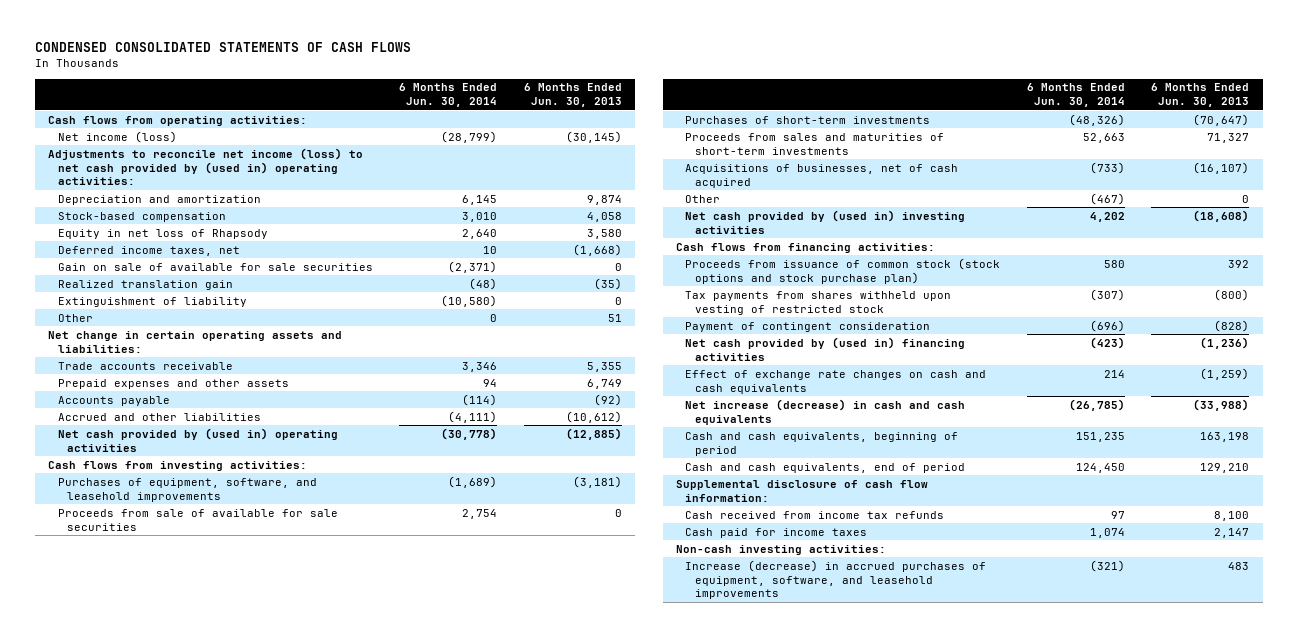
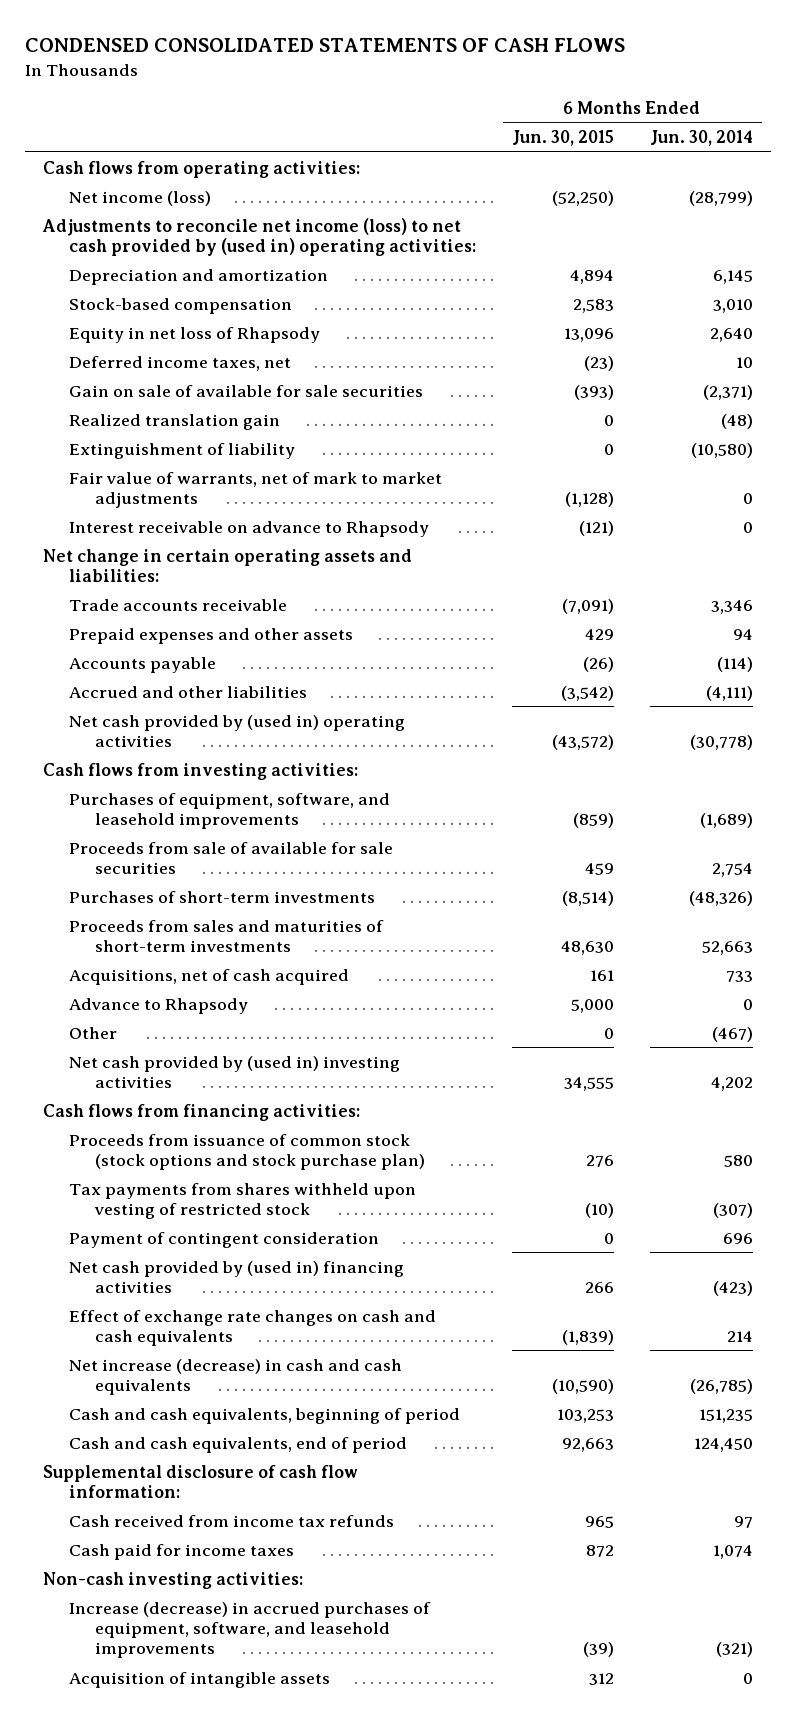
[523,83,622,108] 6 Months Ended Jun. 30, 2013 -> none
none -> [511,130,614,147] Jun. 30, 2015
[57,313,93,322] Other -> [69,471,443,508] Fair value of warrants, net of mark to market adjustments
none -> [69,520,430,537] Interest receivable on advance to Rhapsody
[685,163,959,188] Acquisitions of businesses, net of cash acquired -> [69,968,350,985] Acquisitions, net of cash acquired
[1089,161,1125,174] (733) -> [725,970,753,982] 733
none -> [69,997,249,1014] Advance to Rhapsody
[1089,319,1125,332] (696) -> [722,1232,753,1244] 696
none -> [69,1671,331,1688] Acquisition of intangible assets

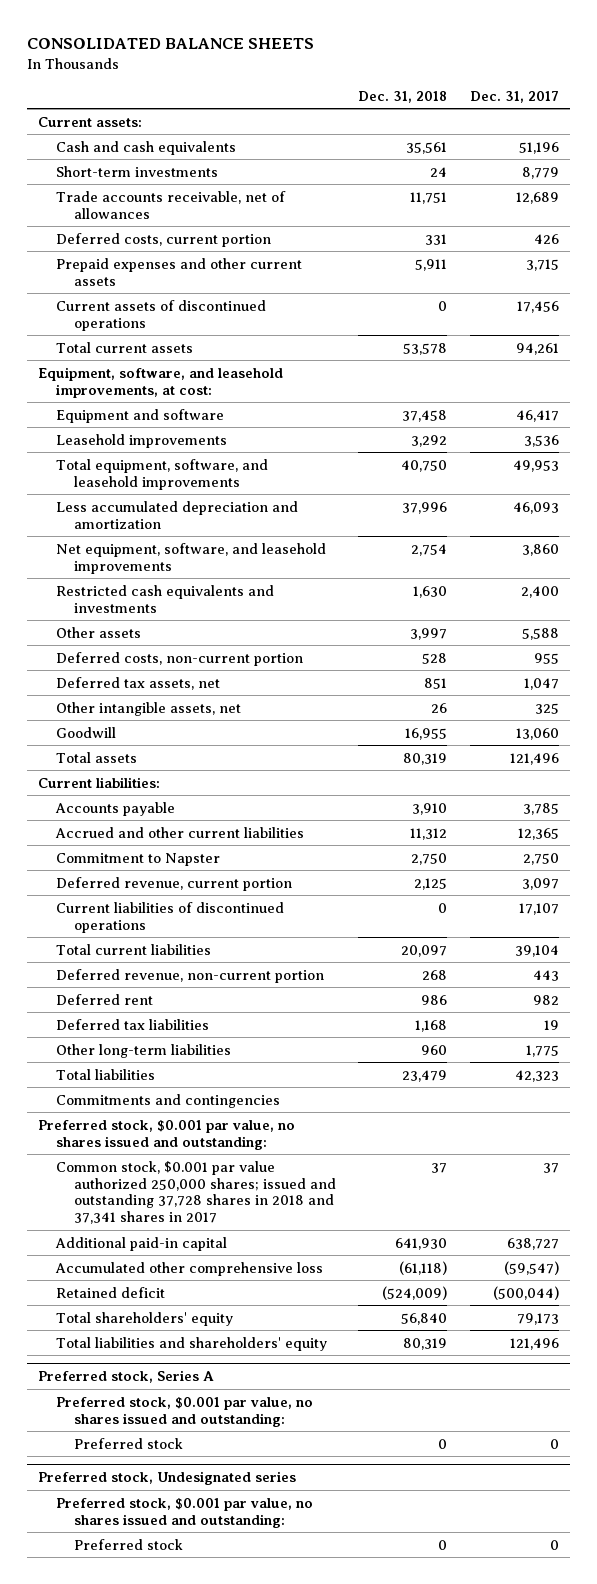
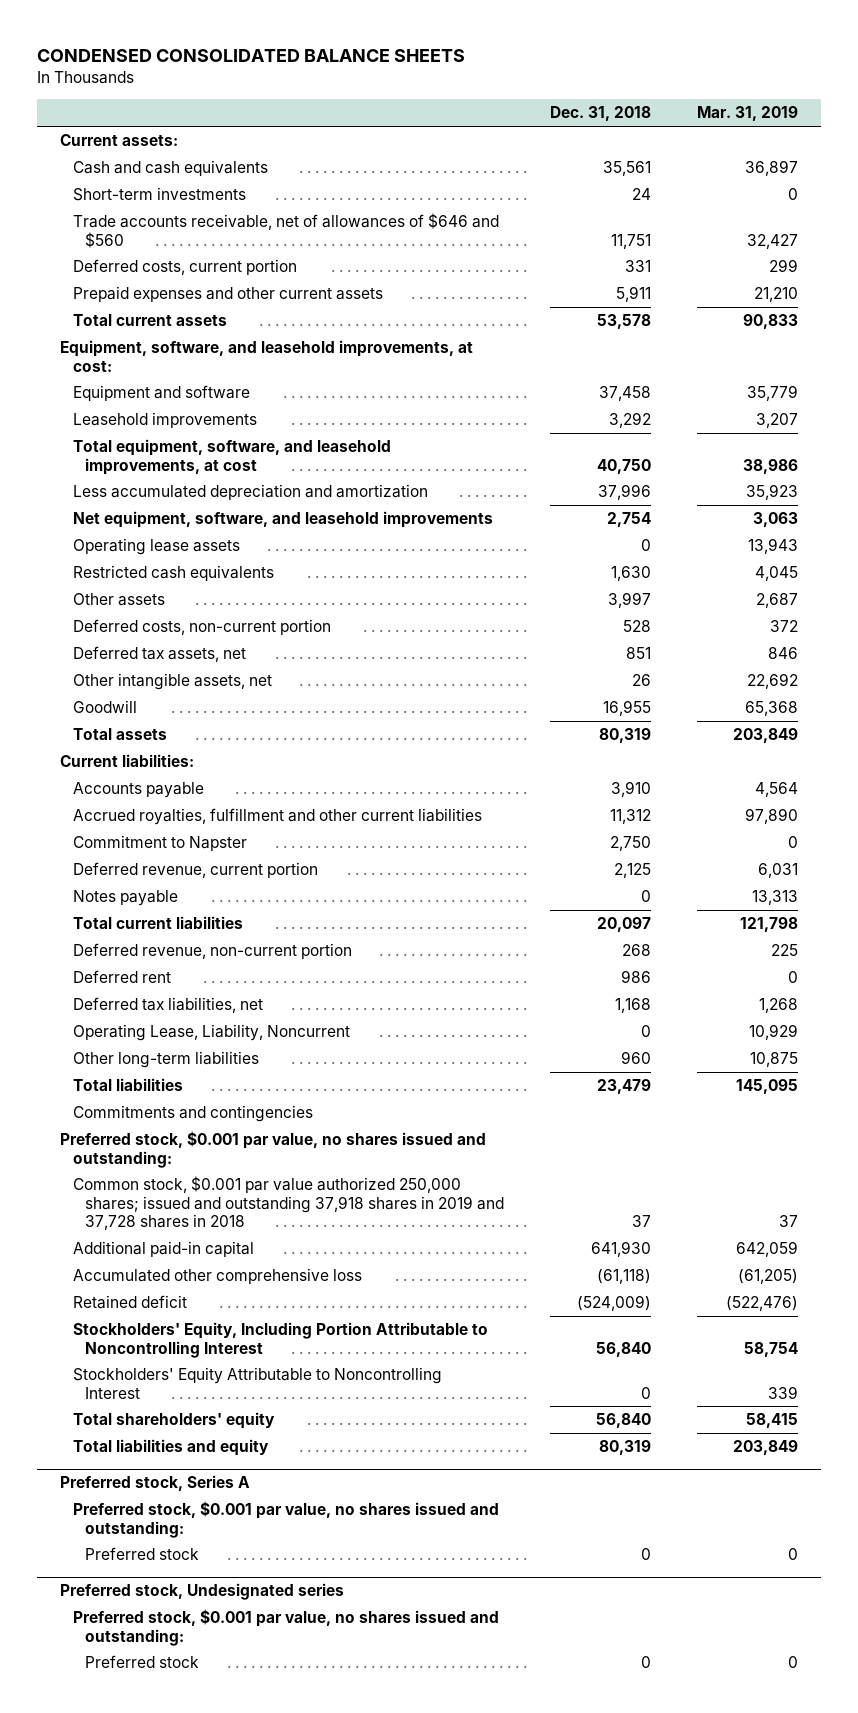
[26,38,314,50] CONSOLIDATED BALANCE SHEETS -> [37,48,466,62] CONDENSED CONSOLIDATED BALANCE SHEETS
[470,90,560,103] Dec. 31, 2017 -> none
none -> [696,106,798,122] Mar. 31, 2019
[56,190,287,219] Trade accounts receivable, net of allowances -> [72,213,499,248] Trade accounts receivable, net of allowances of $646 and $560
[56,299,267,331] Current assets of discontinued operations -> none
[56,458,269,490] Total equipment, software, and leasehold improvements -> [72,439,391,475] Total equipment, software, and leasehold improvements, at cost
none -> [72,538,240,556] Operating lease assets
[56,584,275,613] Restricted cash equivalents and investments -> [72,565,274,582] Restricted cash equivalents
[55,826,305,838] Accrued and other current liabilities -> [72,808,482,826] Accrued royalties, fulfillment and other current liabilities
[56,901,285,933] Current liabilities of discontinued operations -> none
none -> [72,890,178,907] Notes payable
[56,1018,210,1030] Deferred tax liabilities -> [72,997,263,1014] Deferred tax liabilities, net
none -> [72,1024,350,1042] Operating Lease, Liability, Noncurrent
[56,1160,336,1225] Common stock, $0.001 par value authorized 250,000 shares; issued and outstanding 37,728 shares in 2018 and 37,341 shares in 2017 -> [72,1176,505,1230] Common stock, $0.001 par value authorized 250,000 shares; issued and outstanding 37,918 shares in 2019 and 37,728 shares in 2018
none -> [72,1322,488,1358] Stockholders' Equity, Including Portion Attributable to Noncontrolling Interest
none -> [72,1367,442,1399] Stockholders' Equity Attributable to Noncontrolling Interest
[56,1336,328,1351] Total liabilities and shareholders' equity -> [72,1439,269,1457] Total liabilities and equity

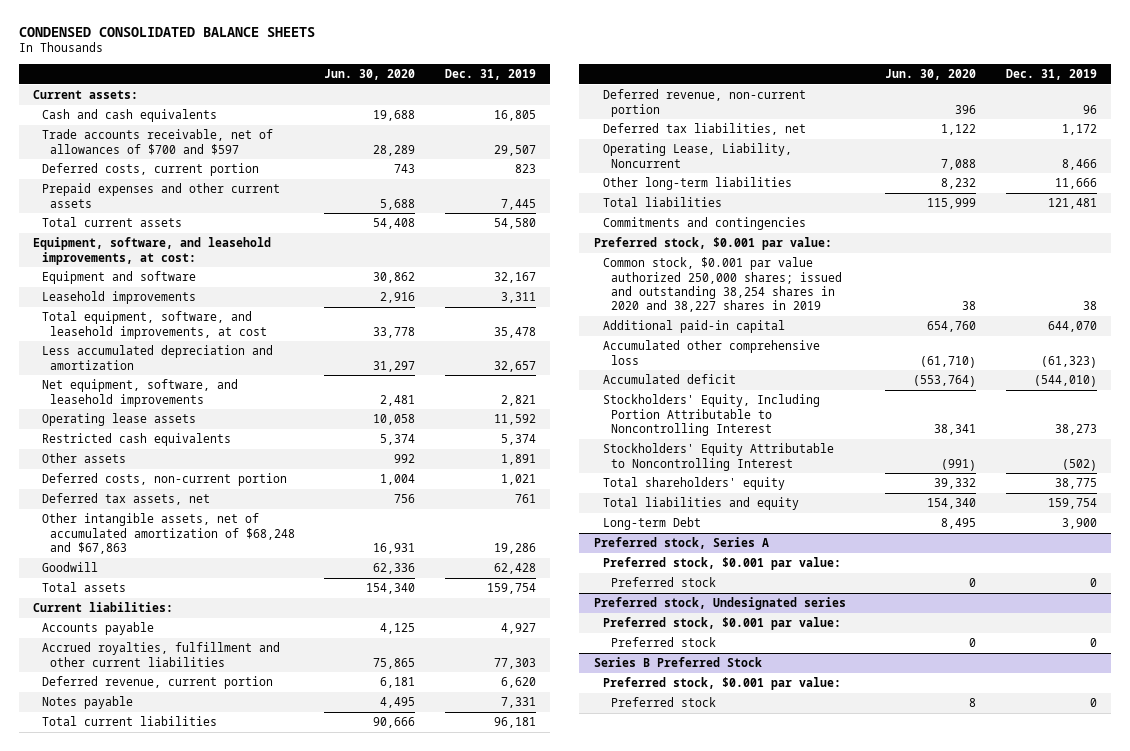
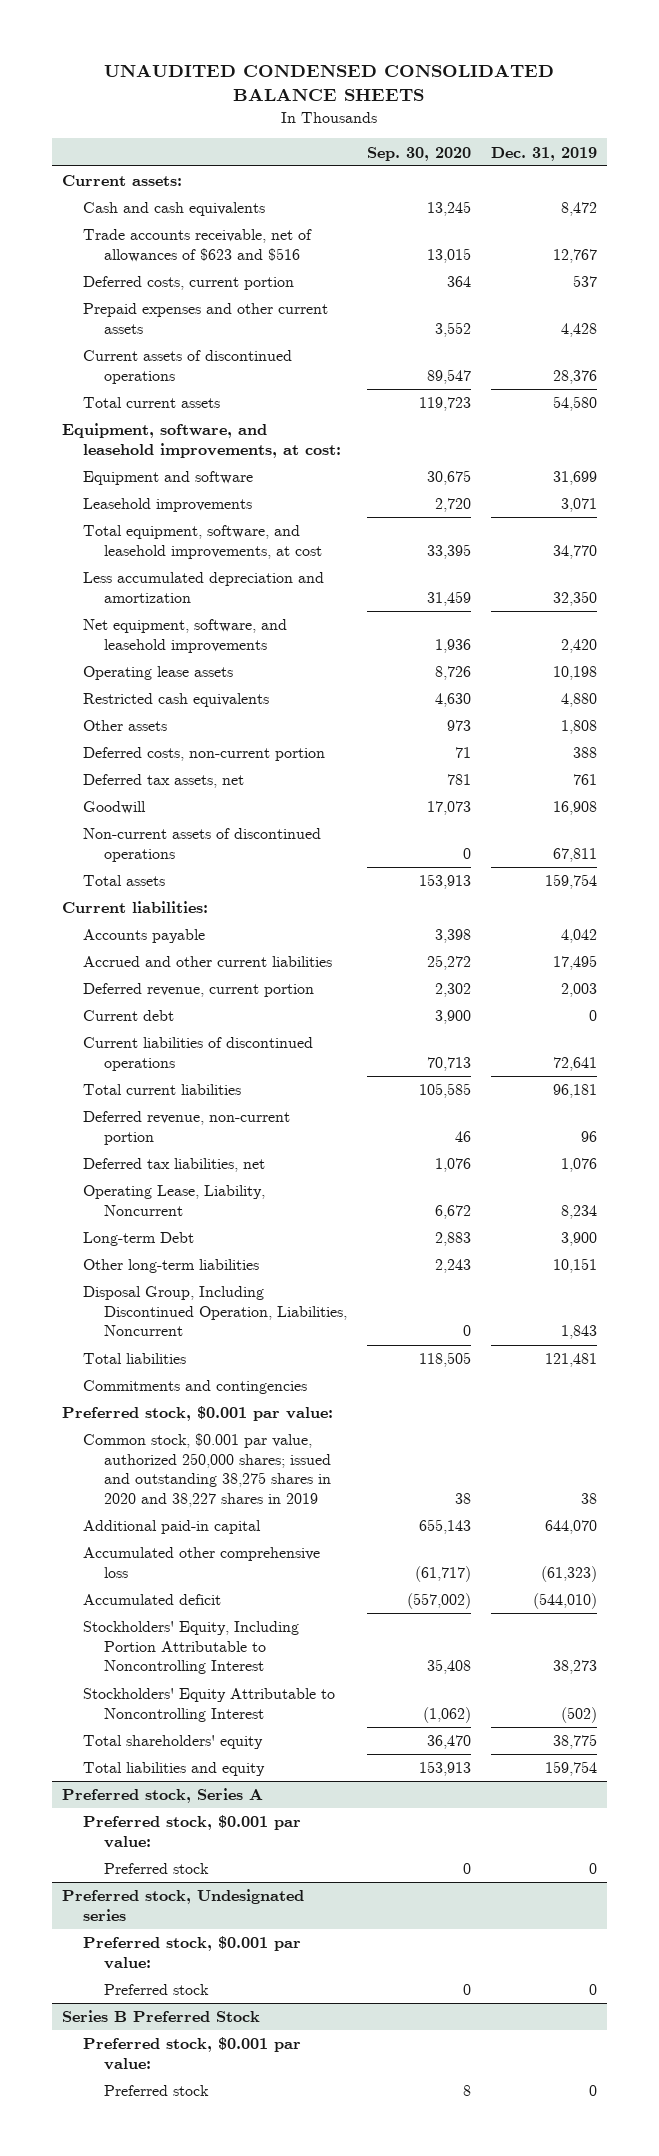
[18,26,315,37] CONDENSED CONSOLIDATED BALANCE SHEETS -> [104,63,555,102] UNAUDITED CONDENSED CONSOLIDATED BALANCE SHEETS
[324,68,416,80] Jun. 30, 2020 -> none
none -> [366,146,471,161] Sep. 30, 2020
[493,110,536,122] 16,805 -> [560,202,597,217] 8,472
[41,129,273,155] Trade accounts receivable, net of allowances of $700 and $597 -> [82,229,312,262] Trade accounts receivable, net of allowances of $623 and $516
[493,144,536,156] 29,507 -> [552,248,597,263] 12,767
[514,164,536,174] 823 -> [572,275,597,288] 537
[500,198,536,210] 7,445 -> [560,322,597,337] 4,428
none -> [82,350,292,384] Current assets of discontinued operations
[493,272,536,284] 32,167 -> [552,471,597,486] 31,699
[500,292,536,304] 3,311 -> [560,498,597,513] 3,071
[493,326,536,338] 35,478 -> [552,544,597,559] 34,770
[493,360,536,372] 32,657 -> [552,590,597,606] 32,350
[500,394,536,406] 2,821 -> [560,638,597,653] 2,420
[493,414,536,426] 11,592 -> [552,666,597,681] 10,198
[500,434,536,446] 5,374 -> [560,693,597,708] 4,880
[500,454,536,466] 1,891 -> [560,720,597,735] 1,808
[500,474,536,486] 1,021 -> [572,747,597,759] 388
[41,513,296,554] Other intangible assets, net of accumulated amortization of $68,248 and $67,863 -> none
[493,563,536,575] 62,428 -> [552,801,597,816] 16,908
none -> [82,828,321,862] Non-current assets of discontinued operations
[41,696,133,710] Notes payable -> none
[500,623,536,635] 4,927 -> [560,929,597,944] 4,042
[41,642,280,667] Accrued royalties, fulfillment and other current liabilities -> [82,956,332,968] Accrued and other current liabilities
[493,657,536,669] 77,303 -> [552,955,597,971] 17,495
[500,677,536,689] 6,620 -> [560,983,597,998] 2,003
none -> [82,1010,174,1022] Current debt
none -> [82,1037,313,1071] Current liabilities of discontinued operations
[1061,124,1097,136] 1,172 -> [560,1158,597,1173] 1,076
[1061,158,1097,170] 8,466 -> [560,1204,597,1219] 8,234
[602,517,701,531] Long-term Debt -> [82,1232,194,1247] Long-term Debt
[1054,178,1097,190] 11,666 -> [552,1258,597,1274] 10,151
none -> [82,1286,347,1337] Disposal Group, Including Discontinued Operation, Liabilities, Noncurrent
[602,257,842,313] Common stock, $0.001 par value authorized 250,000 shares; issued and outstanding 38,254 shares in 2020 and 38,227 shares in 2019 -> [82,1433,331,1508] Common stock, $0.001 par value, authorized 250,000 shares; issued and outstanding 38,275 shares in 2020 and 38,227 shares in 2019

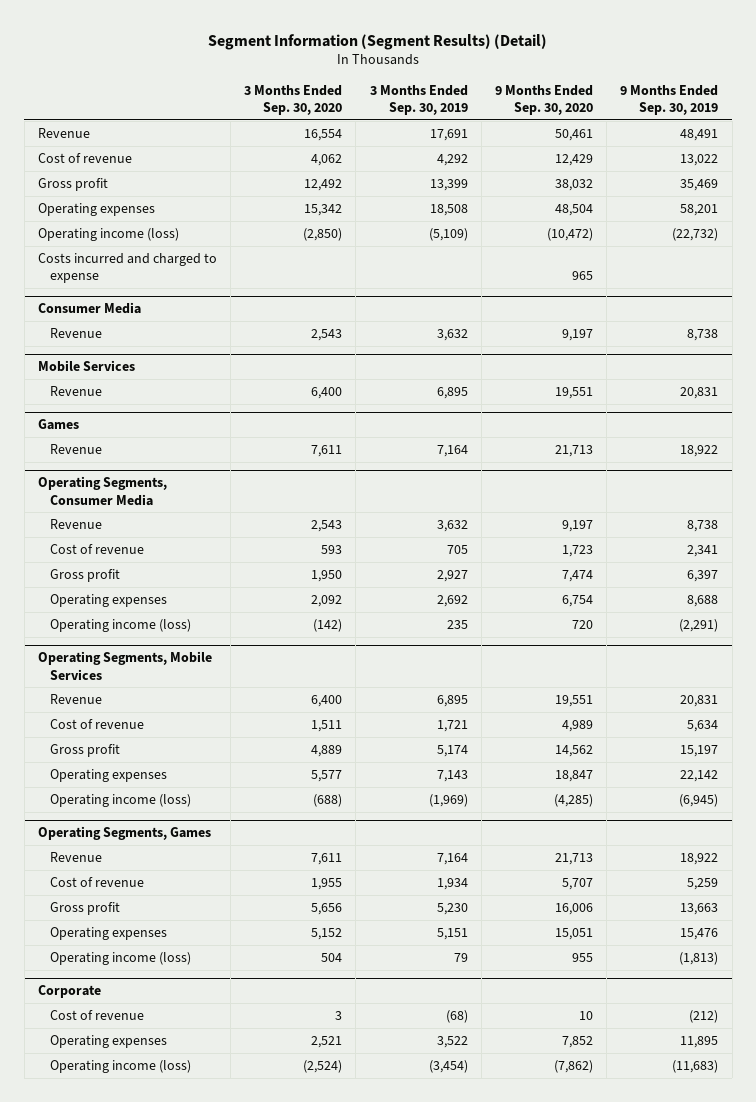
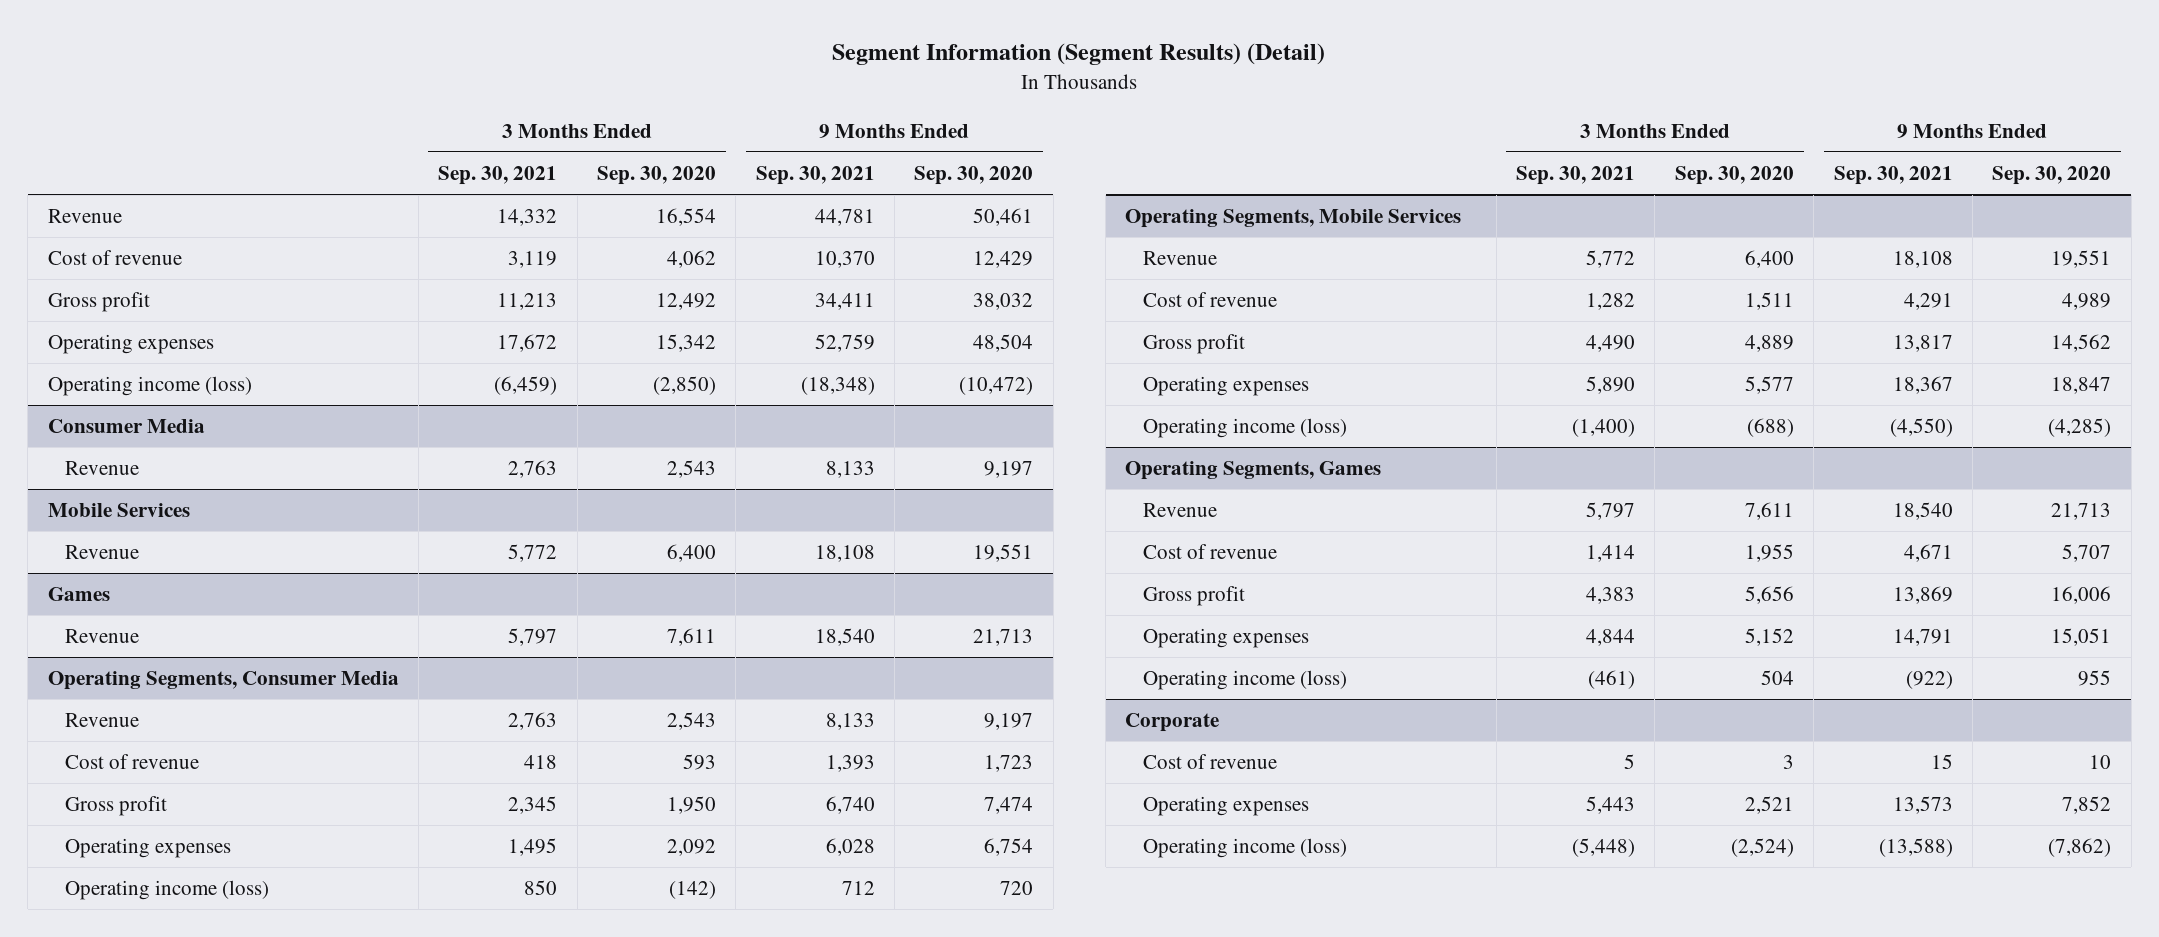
[369,84,468,115] 3 Months Ended Sep. 30, 2019 -> none
[620,84,719,115] 9 Months Ended Sep. 30, 2019 -> none
none -> [438,165,558,185] Sep. 30, 2021
none -> [755,165,875,185] Sep. 30, 2021
[37,252,217,283] Costs incurred and charged to expense -> none

